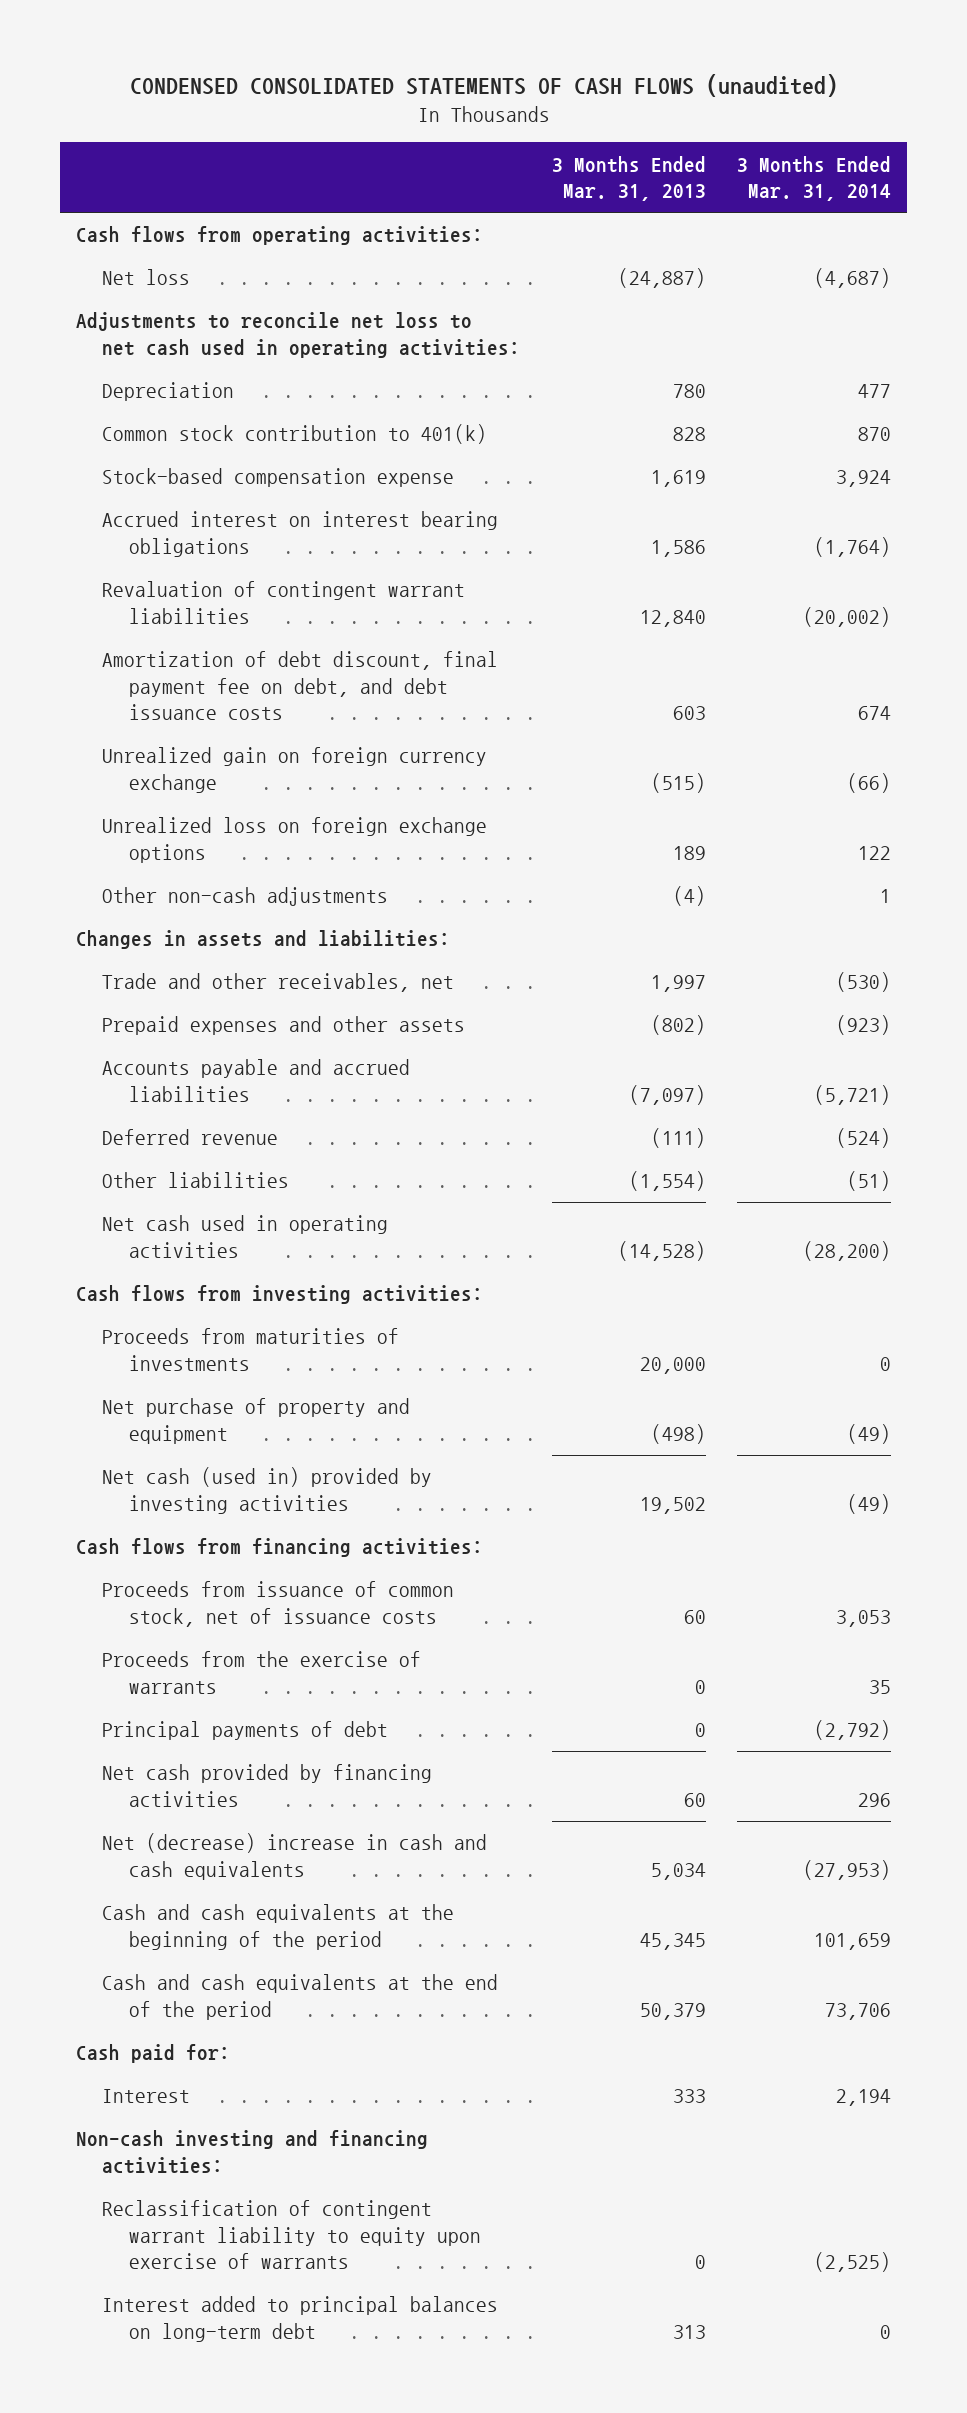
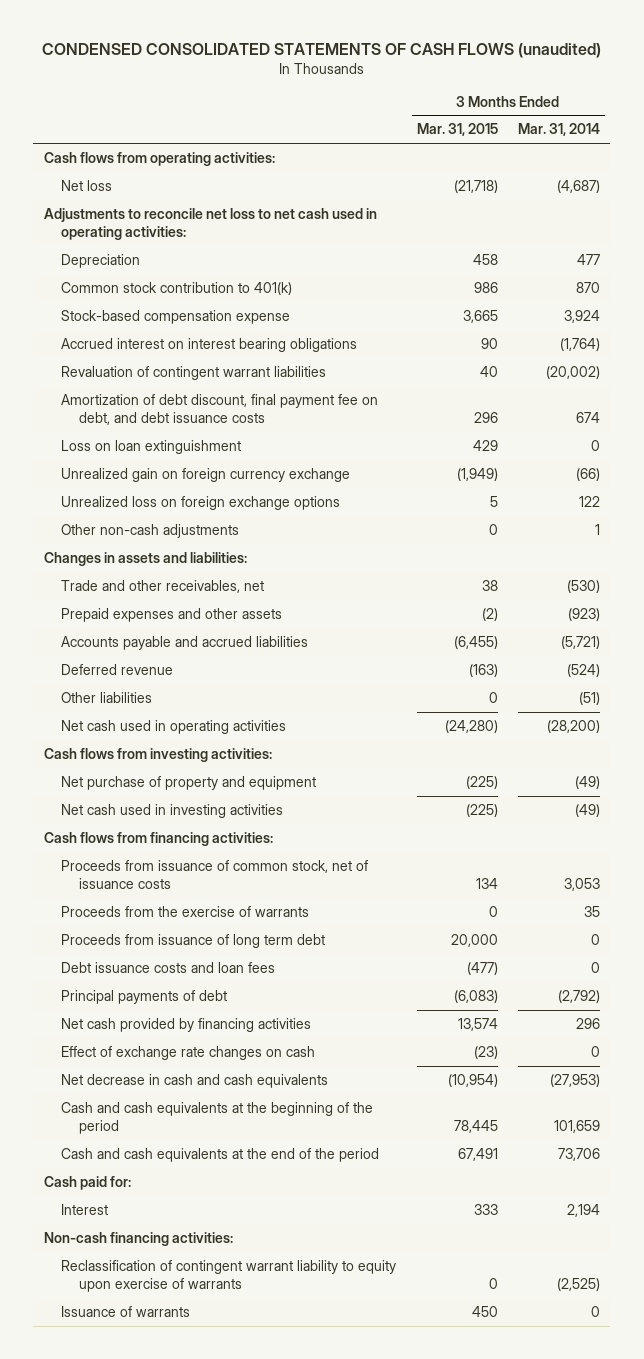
[551,155,706,202] 3 Months Ended Mar. 31, 2013 -> none
none -> [416,123,498,137] Mar. 31, 2015
none -> [61,439,242,454] Loss on loan extinguishment
[102,1328,400,1371] Proceeds from maturities of investments -> none
[102,1467,433,1514] Net cash (used in) provided by investing activities -> [61,803,284,818] Net cash used in investing activities
none -> [61,933,326,948] Proceeds from issuance of long term debt
none -> [61,961,276,973] Debt issuance costs and loan fees
none -> [61,1045,316,1060] Effect of exchange rate changes on cash
[102,1833,488,1880] Net (decrease) increase in cash and cash equivalents -> [61,1073,329,1088] Net decrease in cash and cash equivalents
[75,2130,428,2174] Non-cash investing and financing activities: -> [43,1231,233,1246] Non-cash financing activities:
[102,2296,499,2342] Interest added to principal balances on long-term debt -> none
none -> [61,1305,191,1317] Issuance of warrants

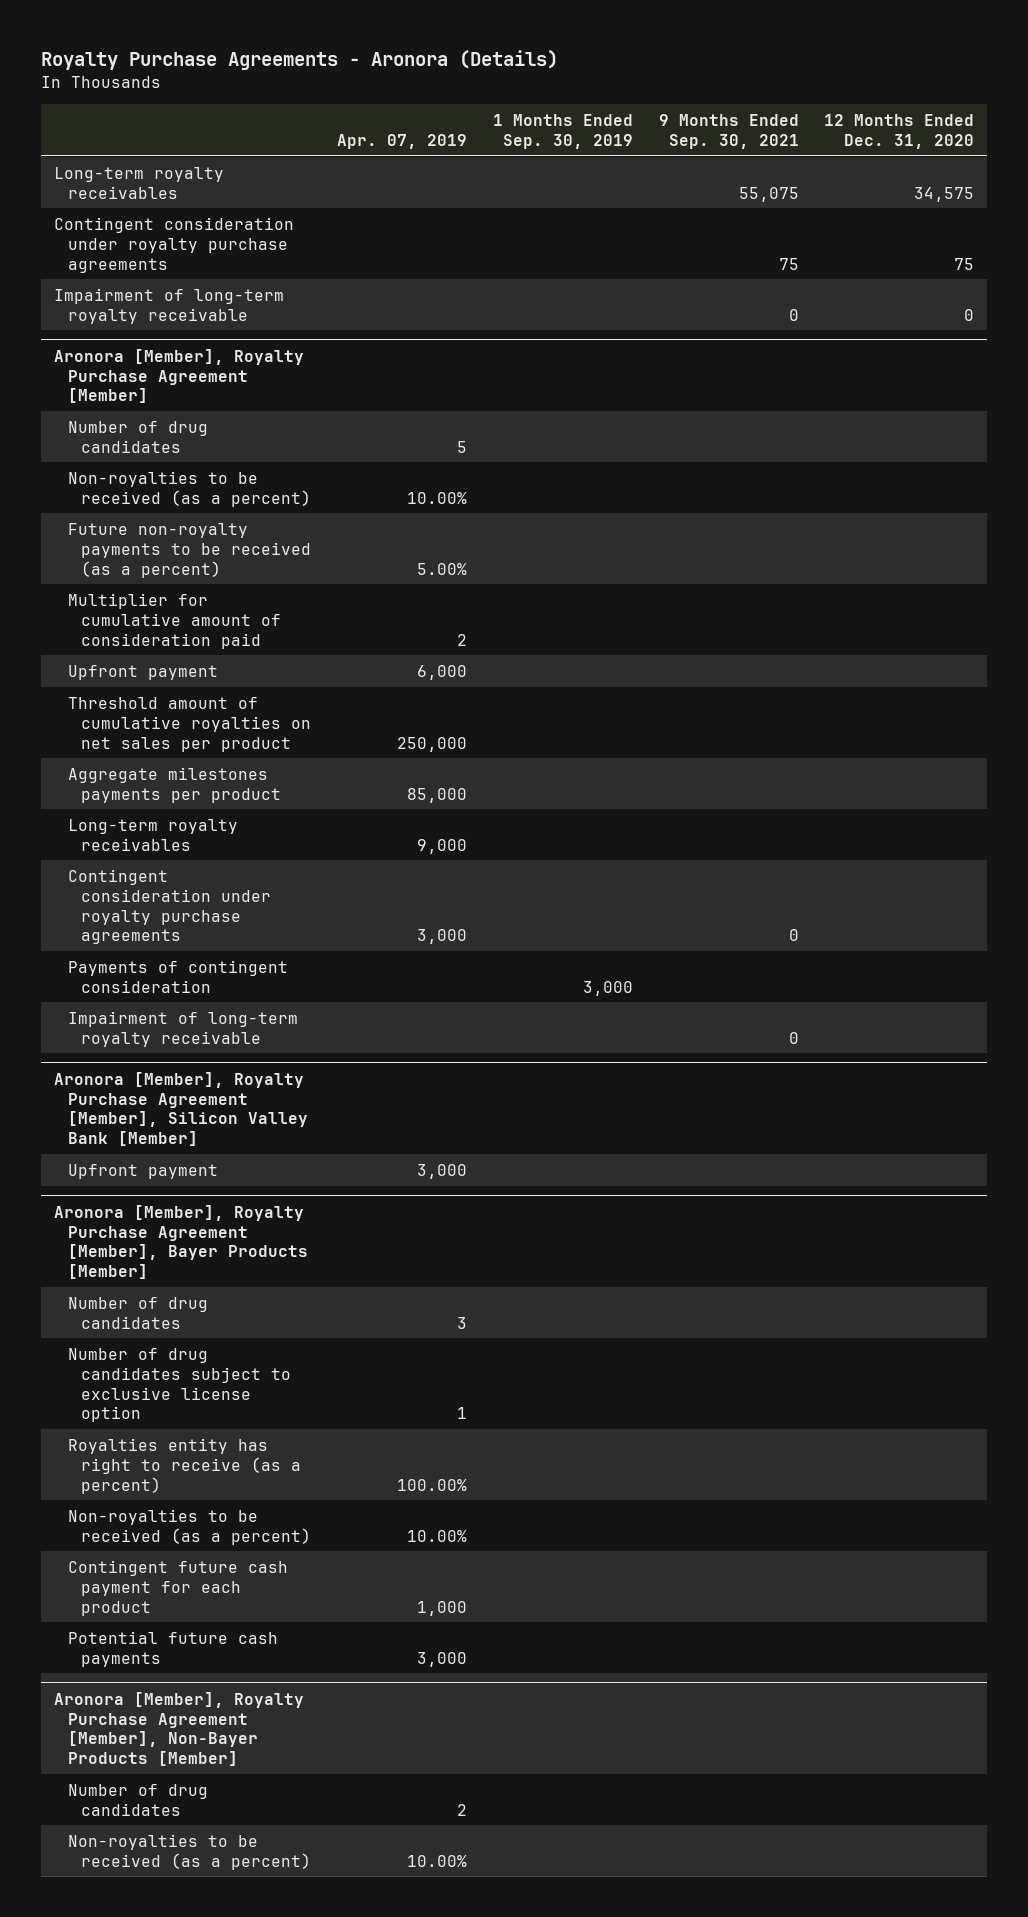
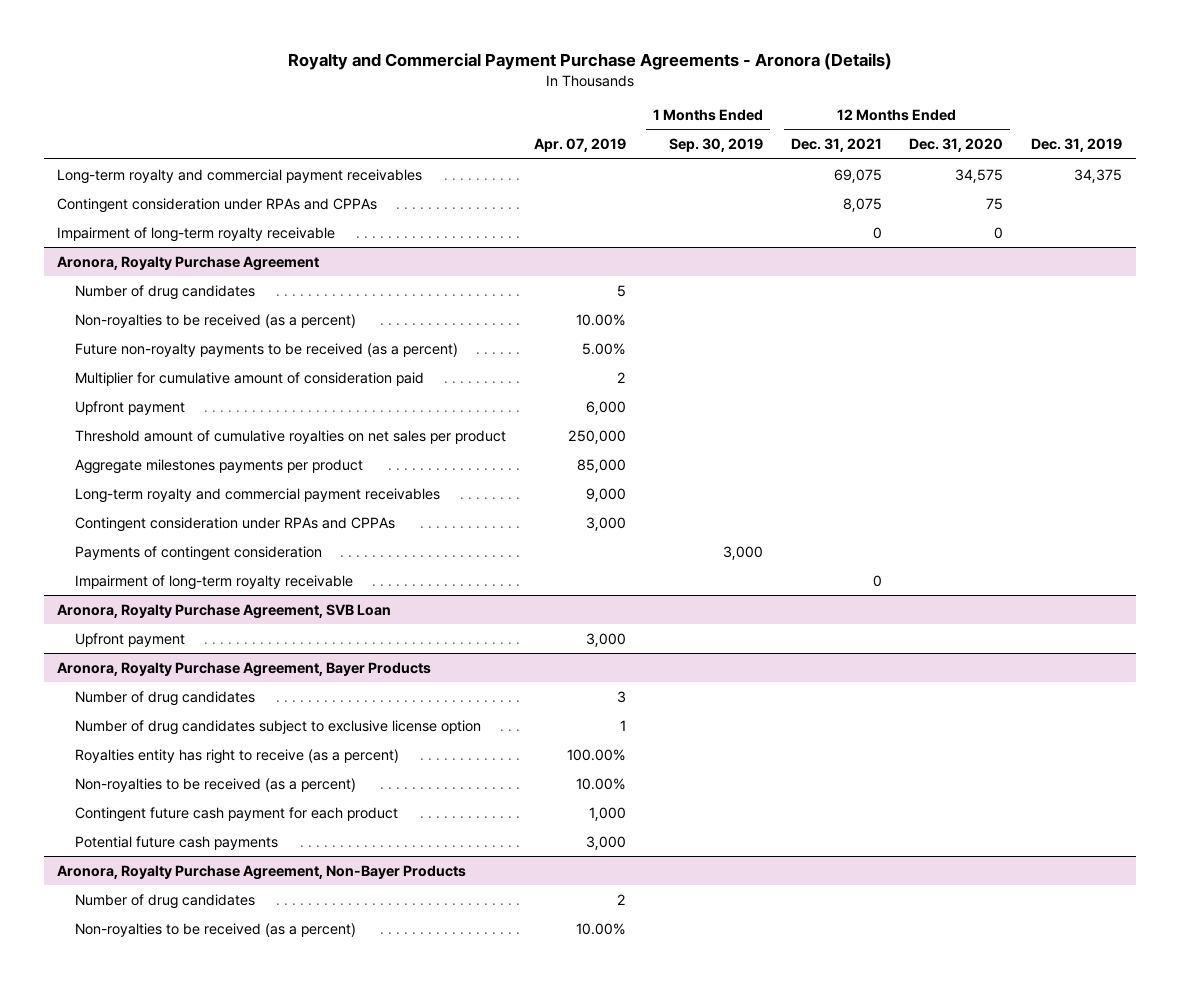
[41,50,559,71] Royalty Purchase Agreements - Aronora (Details) -> [287,53,892,71] Royalty and Commercial Payment Purchase Agreements - Aronora (Details)
[658,113,799,149] 9 Months Ended Sep. 30, 2021 -> none
none -> [790,138,882,153] Dec. 31, 2021
none -> [1030,138,1122,153] Dec. 31, 2019
[54,216,295,273] Contingent consideration under royalty purchase agreements -> none
[54,166,225,199] Long-term royalty receivables -> [57,168,423,184] Long-term royalty and commercial payment receivables
none -> [57,197,378,213] Contingent consideration under RPAs and CPPAs
[54,348,305,404] Aronora [Member], Royalty Purchase Agreement [Member] -> [57,255,320,271] Aronora, Royalty Purchase Agreement
[67,868,272,945] Contingent consideration under royalty purchase agreements -> none
[67,818,238,851] Long-term royalty receivables -> [75,487,441,503] Long-term royalty and commercial payment receivables
none -> [75,516,396,532] Contingent consideration under RPAs and CPPAs
[54,1071,308,1147] Aronora [Member], Royalty Purchase Agreement [Member], Silicon Valley Bank [Member] -> none
none -> [57,603,392,619] Aronora, Royalty Purchase Agreement, SVB Loan
[54,1204,308,1280] Aronora [Member], Royalty Purchase Agreement [Member], Bayer Products [Member] -> [57,661,432,677] Aronora, Royalty Purchase Agreement, Bayer Products
[54,1691,305,1767] Aronora [Member], Royalty Purchase Agreement [Member], Non-Bayer Products [Member] -> [57,864,467,880] Aronora, Royalty Purchase Agreement, Non-Bayer Products

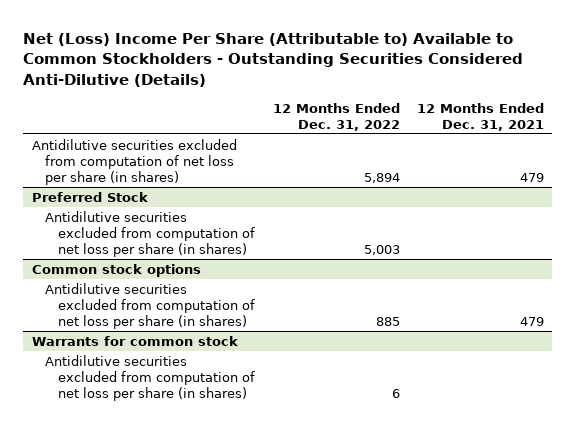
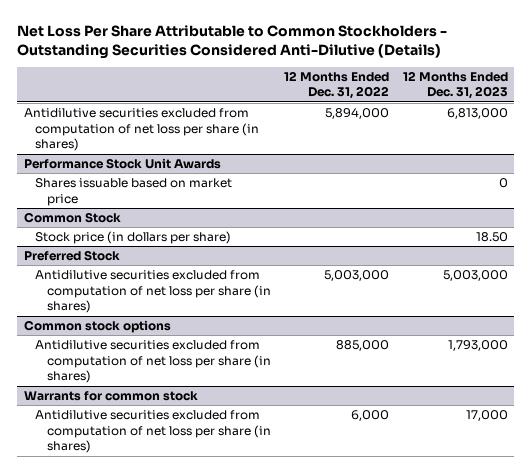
[23,32,524,87] Net (Loss) Income Per Share (Attributable to) Available to Common Stockholders - Outstanding Securities Considered Anti-Dilutive (Details) -> [17,24,448,59] Net Loss Per Share Attributable to Common Stockholders - Outstanding Securities Considered Anti-Dilutive (Details)
[416,102,544,131] 12 Months Ended Dec. 31, 2021 -> none
none -> [402,70,508,100] 12 Months Ended Dec. 31, 2023
[363,173,400,184] 5,894 -> [325,108,390,120] 5,894,000
none -> [24,158,222,170] Performance Stock Unit Awards
none -> [35,178,233,206] Shares issuable based on market price
none -> [24,212,122,224] Common Stock
none -> [35,231,232,245] Stock price (in dollars per share)
[363,245,400,256] 5,003 -> [324,270,390,282] 5,003,000
[375,317,400,327] 885 -> [336,340,390,352] 885,000
[391,389,400,399] 6 -> [351,410,390,422] 6,000

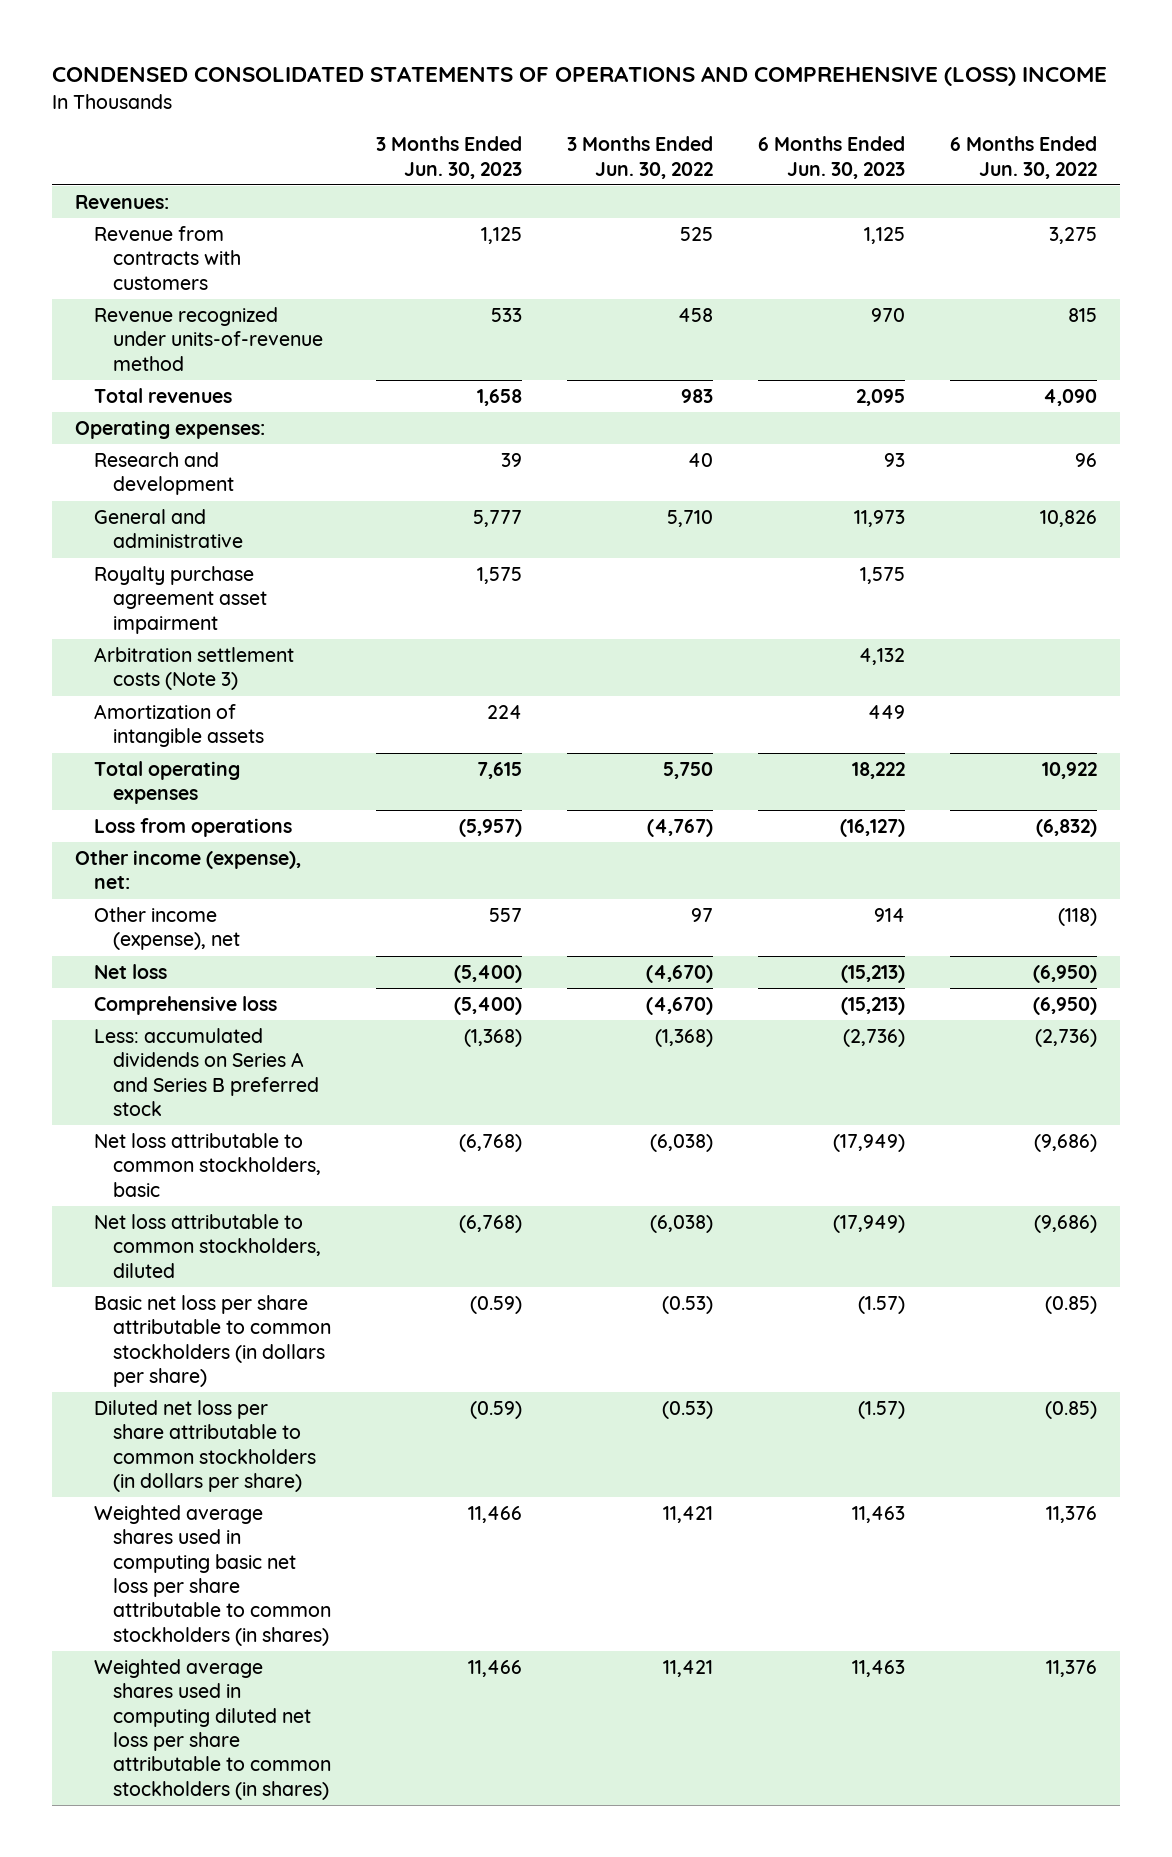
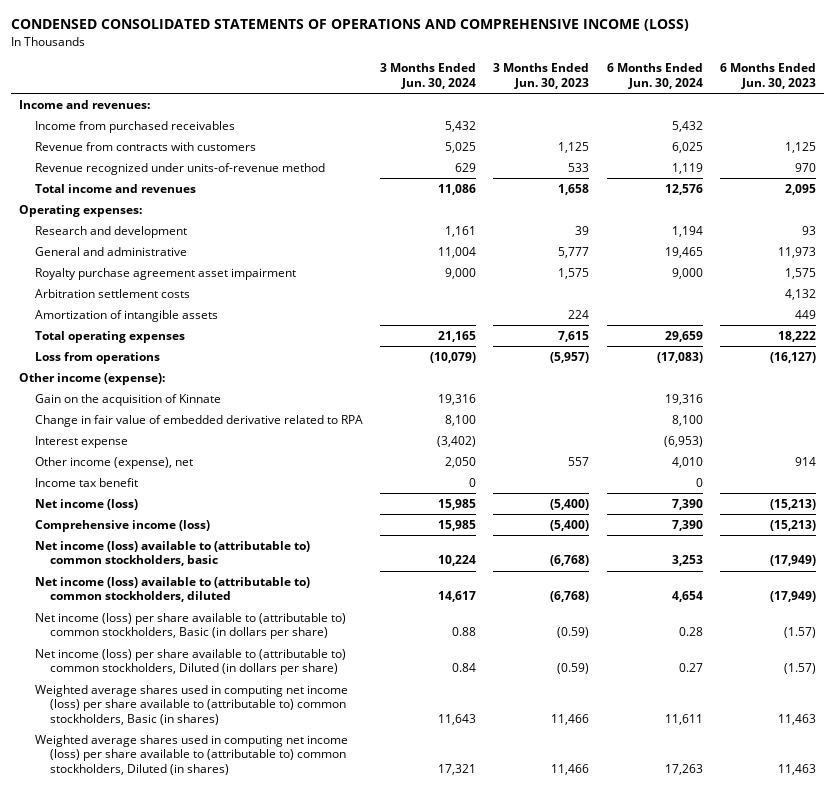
[52,66,1108,87] CONDENSED CONSOLIDATED STATEMENTS OF OPERATIONS AND COMPREHENSIVE (LOSS) INCOME -> [10,19,689,32] CONDENSED CONSOLIDATED STATEMENTS OF OPERATIONS AND COMPREHENSIVE INCOME (LOSS)
[567,136,714,179] 3 Months Ended Jun. 30, 2022 -> none
[950,136,1098,179] 6 Months Ended Jun. 30, 2022 -> none
none -> [379,63,476,90] 3 Months Ended Jun. 30, 2024
none -> [606,63,703,90] 6 Months Ended Jun. 30, 2024
[74,195,169,210] Revenues: -> [19,99,151,109] Income and revenues:
none -> [34,120,235,133] Income from purchased receivables
[93,388,232,404] Total revenues -> [34,183,196,193] Total income and revenues
[93,647,294,691] Arbitration settlement costs (Note 3) -> [34,288,190,298] Arbitration settlement costs
[74,850,301,890] Other income (expense), net: -> [19,372,166,385] Other income (expense):
none -> [34,393,221,406] Gain on the acquisition of Kinnate
none -> [34,414,363,427] Change in fair value of embedded derivative related to RPA
none -> [34,435,128,448] Interest expense
[93,1028,319,1116] Less: accumulated dividends on Series A and Series B preferred stock -> none
none -> [34,477,138,487] Income tax benefit
[93,964,167,980] Net loss -> [34,498,138,510] Net income (loss)
[93,996,277,1016] Comprehensive loss -> [34,519,210,532] Comprehensive income (loss)
[93,1133,321,1197] Net loss attributable to common stockholders, basic -> [34,540,310,567] Net income (loss) available to (attributable to) common stockholders, basic
[93,1214,321,1278] Net loss attributable to common stockholders, diluted -> [34,576,310,603] Net income (loss) available to (attributable to) common stockholders, diluted
[93,1295,331,1387] Basic net loss per share attributable to common stockholders (in dollars per share) -> [34,612,346,640] Net income (loss) per share available to (attributable to) common stockholders, Basic (in dollars per share)
[93,1400,316,1492] Diluted net loss per share attributable to common stockholders (in dollars per share) -> [34,648,346,676] Net income (loss) per share available to (attributable to) common stockholders, Diluted (in dollars per share)
[93,1505,331,1646] Weighted average shares used in computing basic net loss per share attributable to common stockholders (in shares) -> [34,684,348,726] Weighted average shares used in computing net income (loss) per share available to (attributable to) common stockholders, Basic (in shares)
[93,1659,331,1800] Weighted average shares used in computing diluted net loss per share attributable to common stockholders (in shares) -> [34,734,348,776] Weighted average shares used in computing net income (loss) per share available to (attributable to) common stockholders, Diluted (in shares)

